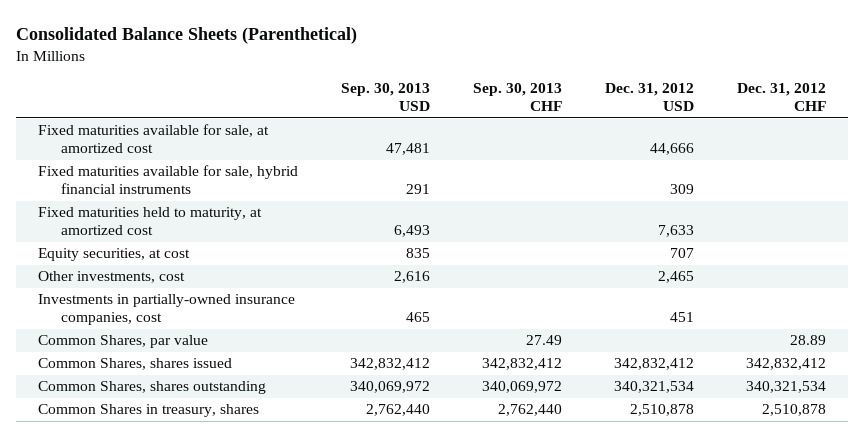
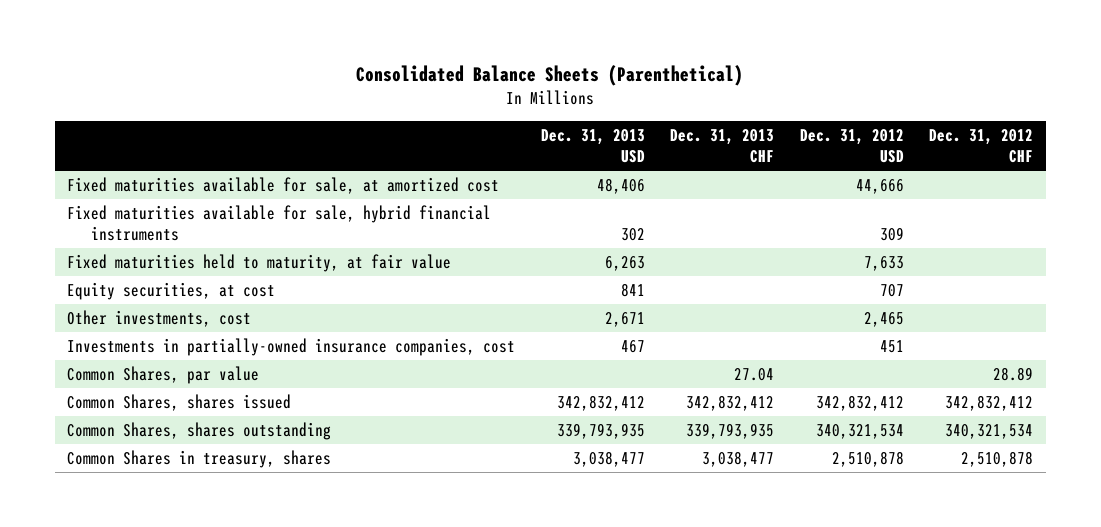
[340,83,430,112] Sep. 30, 2013 USD -> none
[473,83,563,112] Sep. 30, 2013 CHF -> none
none -> [540,129,645,164] Dec. 31, 2013 USD
none -> [670,129,775,164] Dec. 31, 2013 CHF
[37,207,262,236] Fixed maturities held to maturity, at amortized cost -> [67,254,452,273] Fixed maturities held to maturity, at fair value

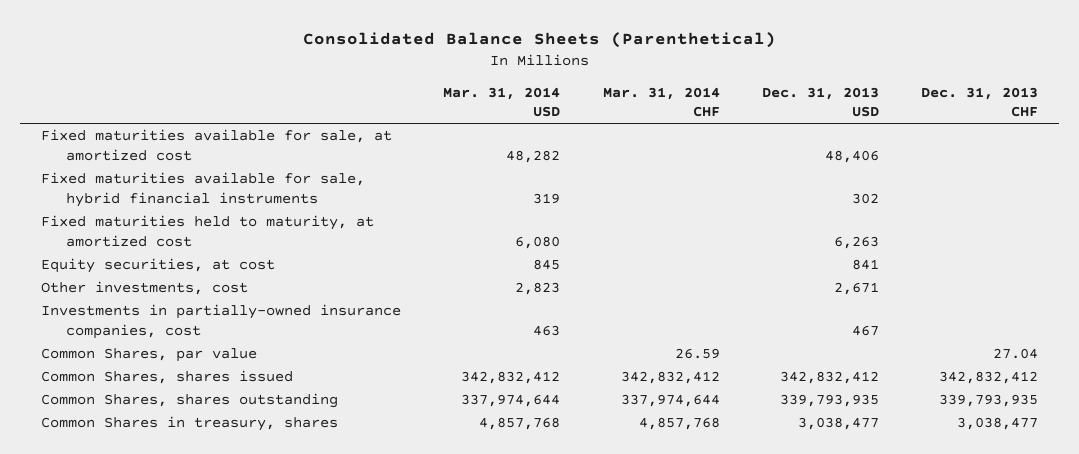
[799,129,904,164] Dec. 31, 2012 USD -> none
[929,129,1034,164] Dec. 31, 2012 CHF -> none
none -> [443,86,561,118] Mar. 31, 2014 USD
none -> [602,86,720,118] Mar. 31, 2014 CHF
[67,254,452,273] Fixed maturities held to maturity, at fair value -> [41,215,375,247] Fixed maturities held to maturity, at amortized cost

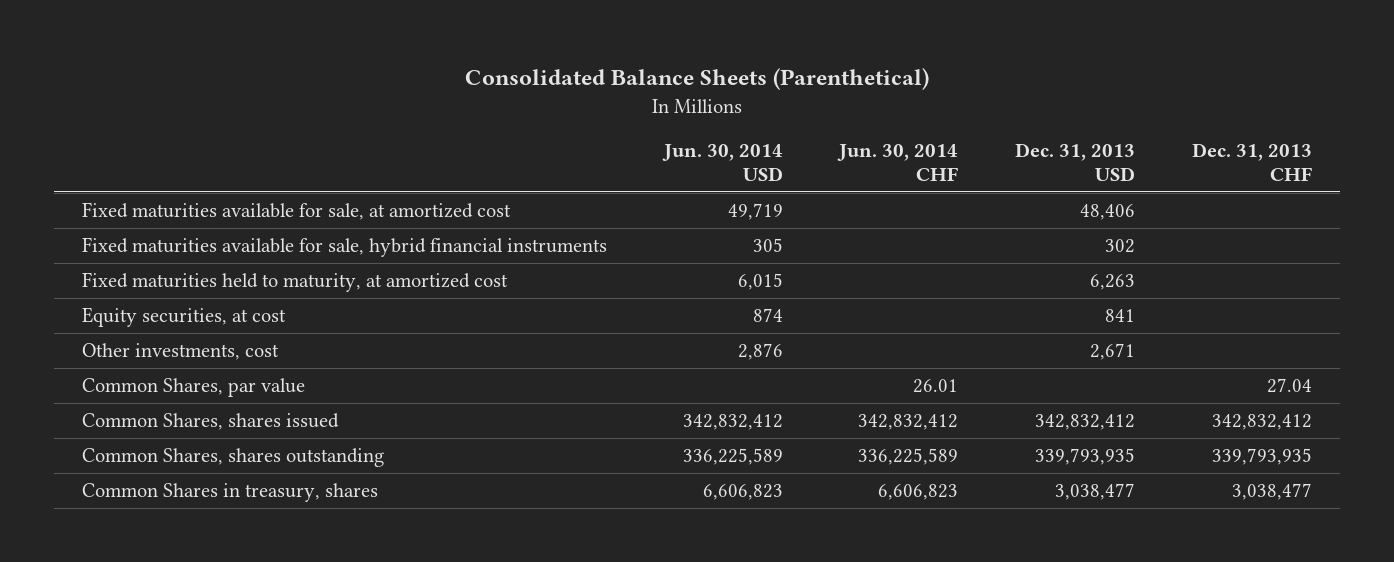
[443,86,561,118] Mar. 31, 2014 USD -> none
[602,86,720,118] Mar. 31, 2014 CHF -> none
none -> [661,144,783,182] Jun. 30, 2014 USD
none -> [837,144,959,182] Jun. 30, 2014 CHF
[41,304,402,339] Investments in partially-owned insurance companies, cost -> none

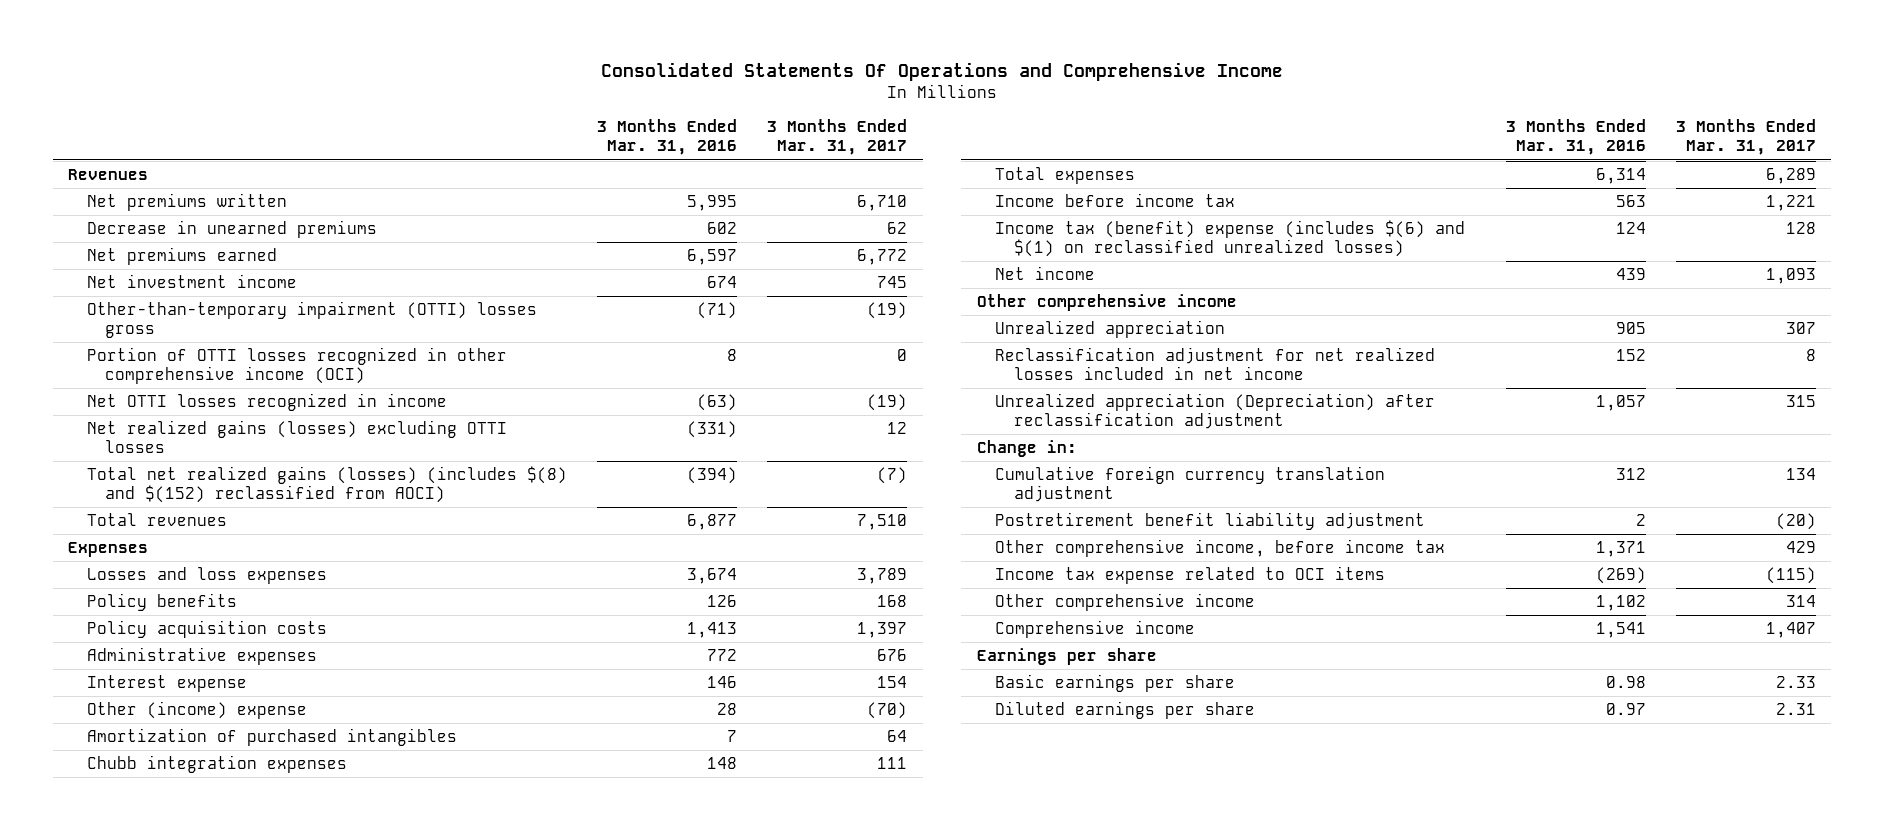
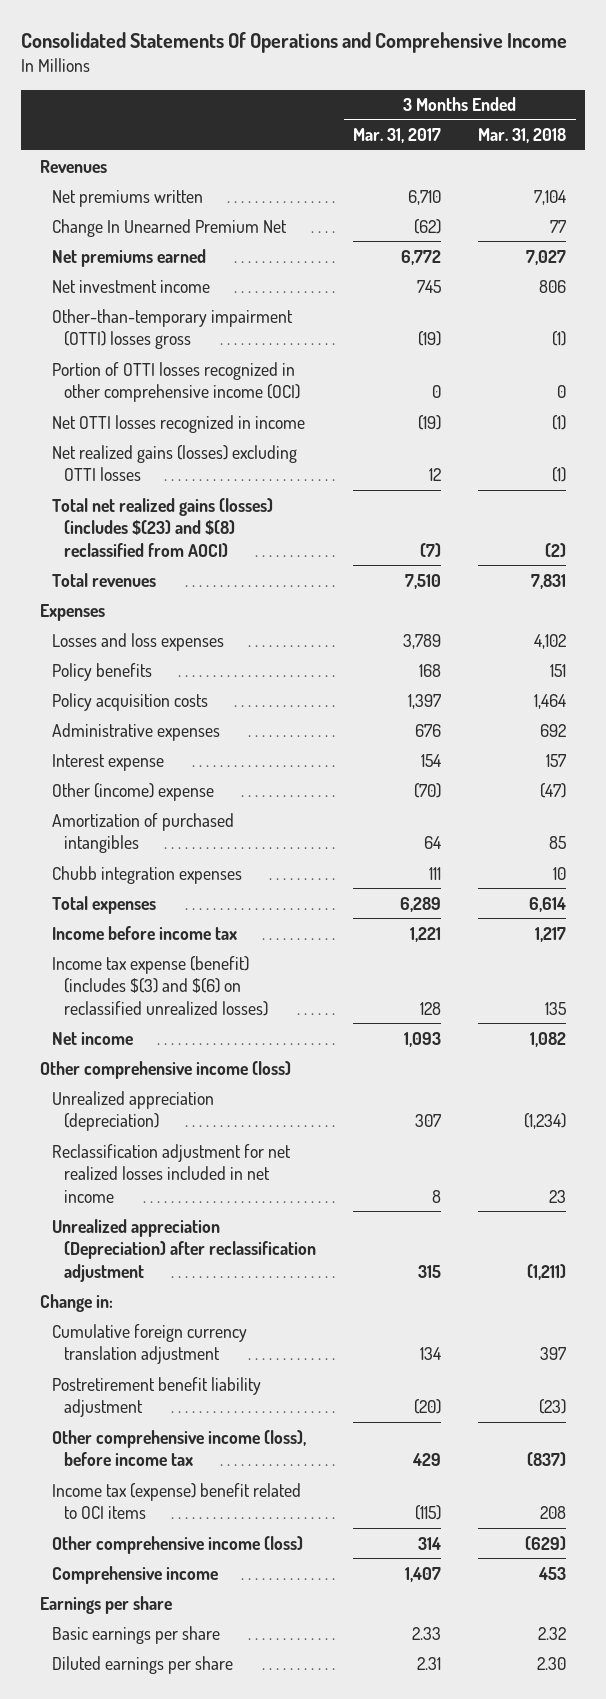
[596,119,737,156] 3 Months Ended Mar. 31, 2016 -> none
none -> [478,128,567,144] Mar. 31, 2018
[86,220,377,239] Decrease in unearned premiums -> [51,218,287,237] Change In Unearned Premium Net
[887,222,908,235] 62 -> [414,218,442,234] (62)
[86,466,567,504] Total net realized gains (losses) (includes $(8) and $(152) reclassified from AOCI) -> [51,497,273,557] Total net realized gains (losses) (includes $(23) and $(8) reclassified from AOCI)
[995,220,1466,258] Income tax (benefit) expense (includes $(6) and $(1) on reclassified unrealized losses) -> [51,955,269,1016] Income tax expense (benefit) (includes $(3) and $(6) on reclassified unrealized losses)
[976,294,1237,312] Other comprehensive income -> [39,1060,291,1079] Other comprehensive income (loss)
[995,320,1226,339] Unrealized appreciation -> [51,1090,214,1132] Unrealized appreciation (depreciation)
[995,539,1446,558] Other comprehensive income, before income tax -> [51,1429,306,1467] Other comprehensive income (loss), before income tax
[995,566,1386,585] Income tax expense related to OCI items -> [51,1482,301,1520] Income tax (expense) benefit related to OCI items
[995,593,1256,612] Other comprehensive income -> [51,1535,303,1554] Other comprehensive income (loss)

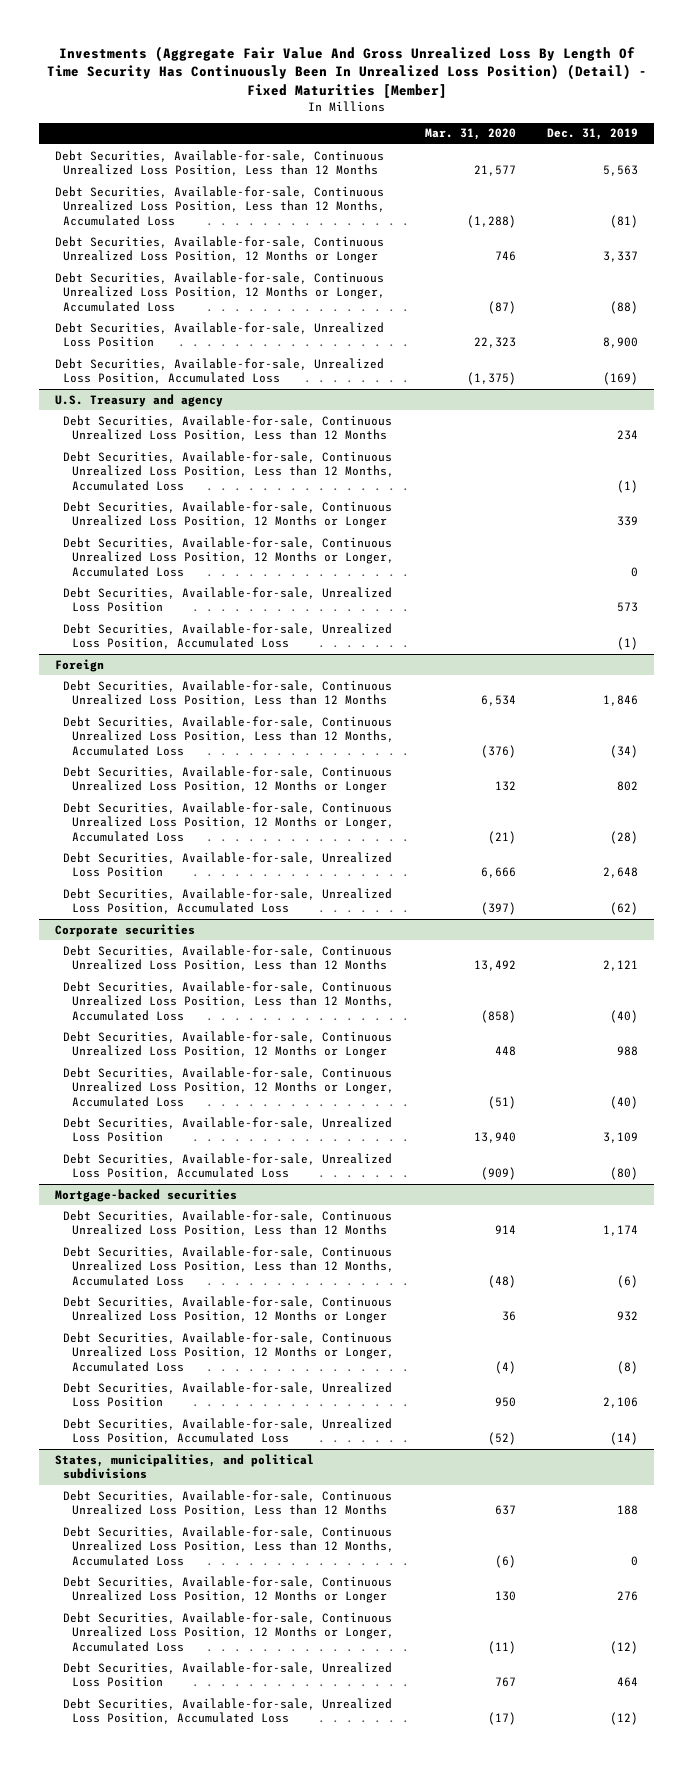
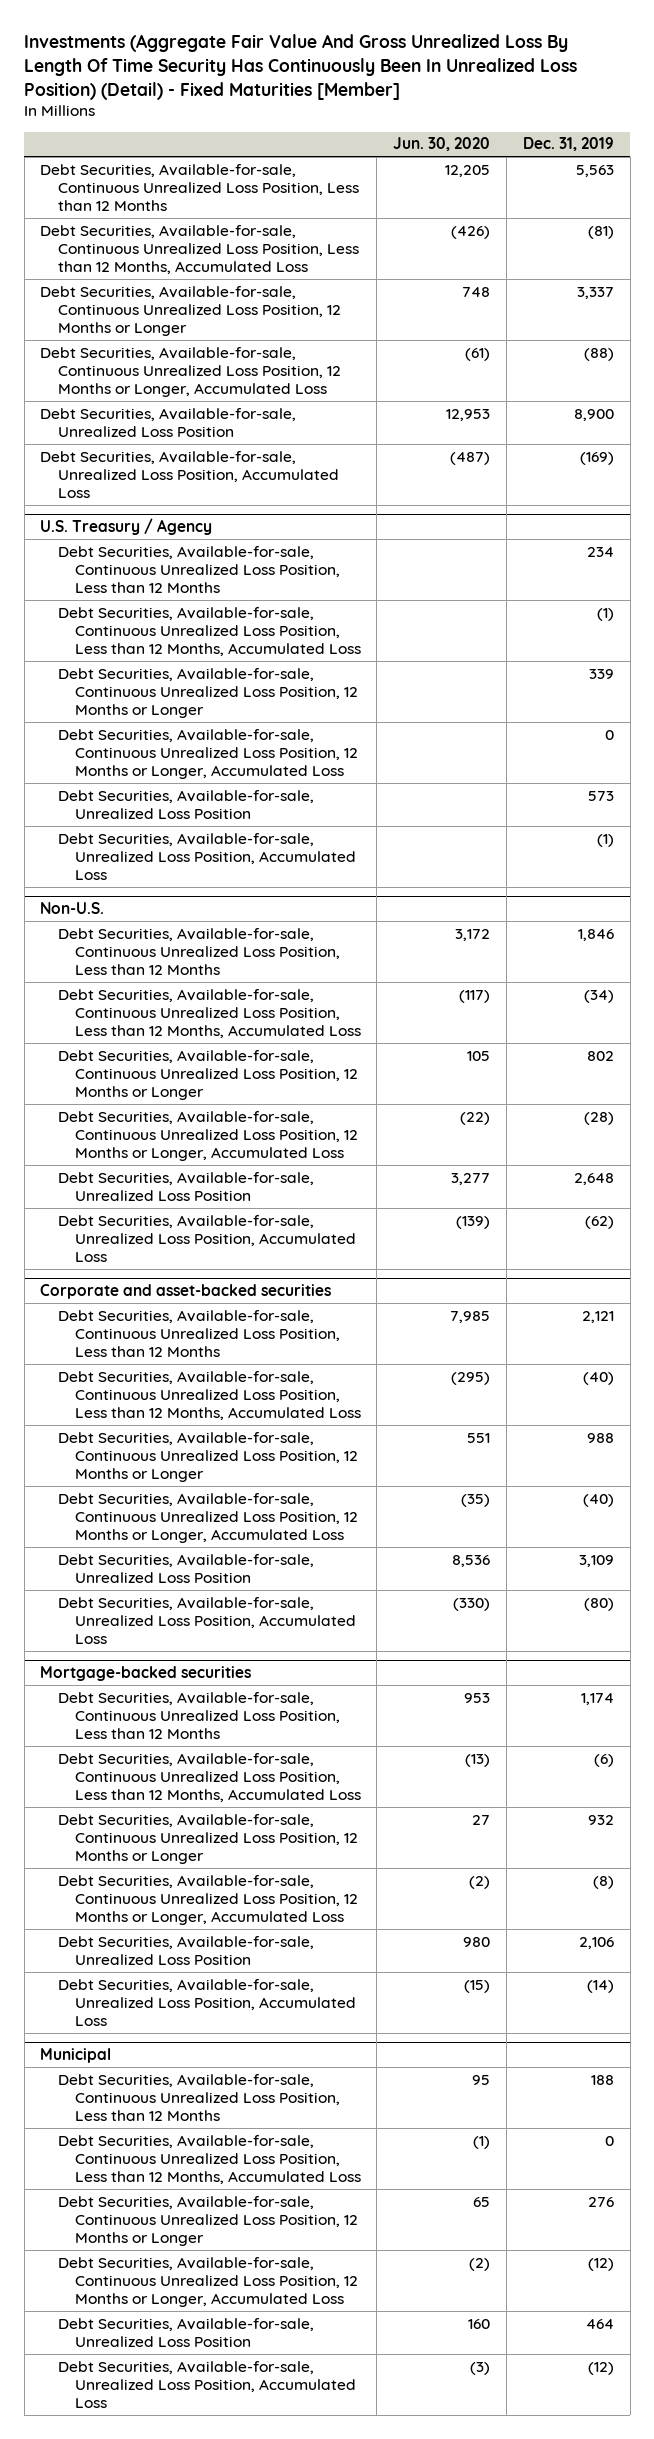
[424,128,516,141] Mar. 31, 2020 -> none
none -> [393,137,491,152] Jun. 30, 2020
[54,393,223,407] U.S. Treasury and agency -> [40,517,213,535] U.S. Treasury / Agency
[54,658,104,672] Foreign -> [40,901,105,914] Non-U.S.
[54,923,195,937] Corporate securities -> [40,1283,332,1299] Corporate and asset-backed securities
[54,1453,314,1480] States, municipalities, and political subdivisions -> [40,2047,112,2063] Municipal

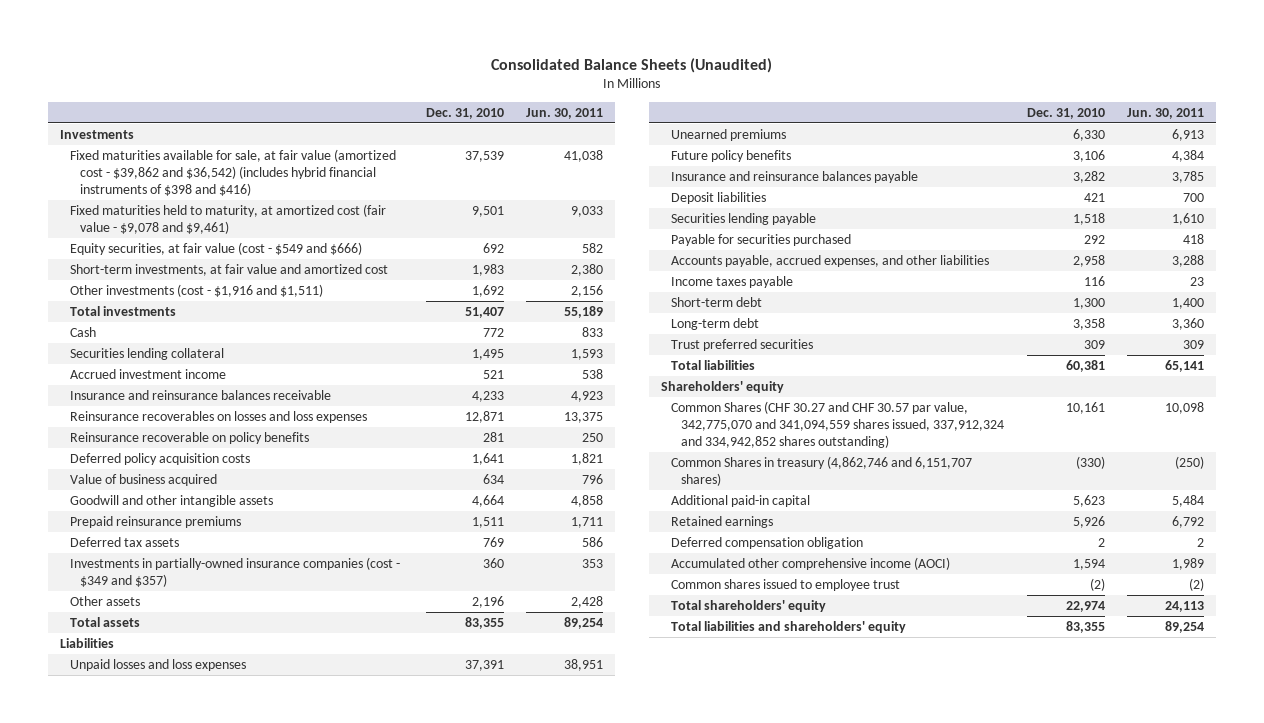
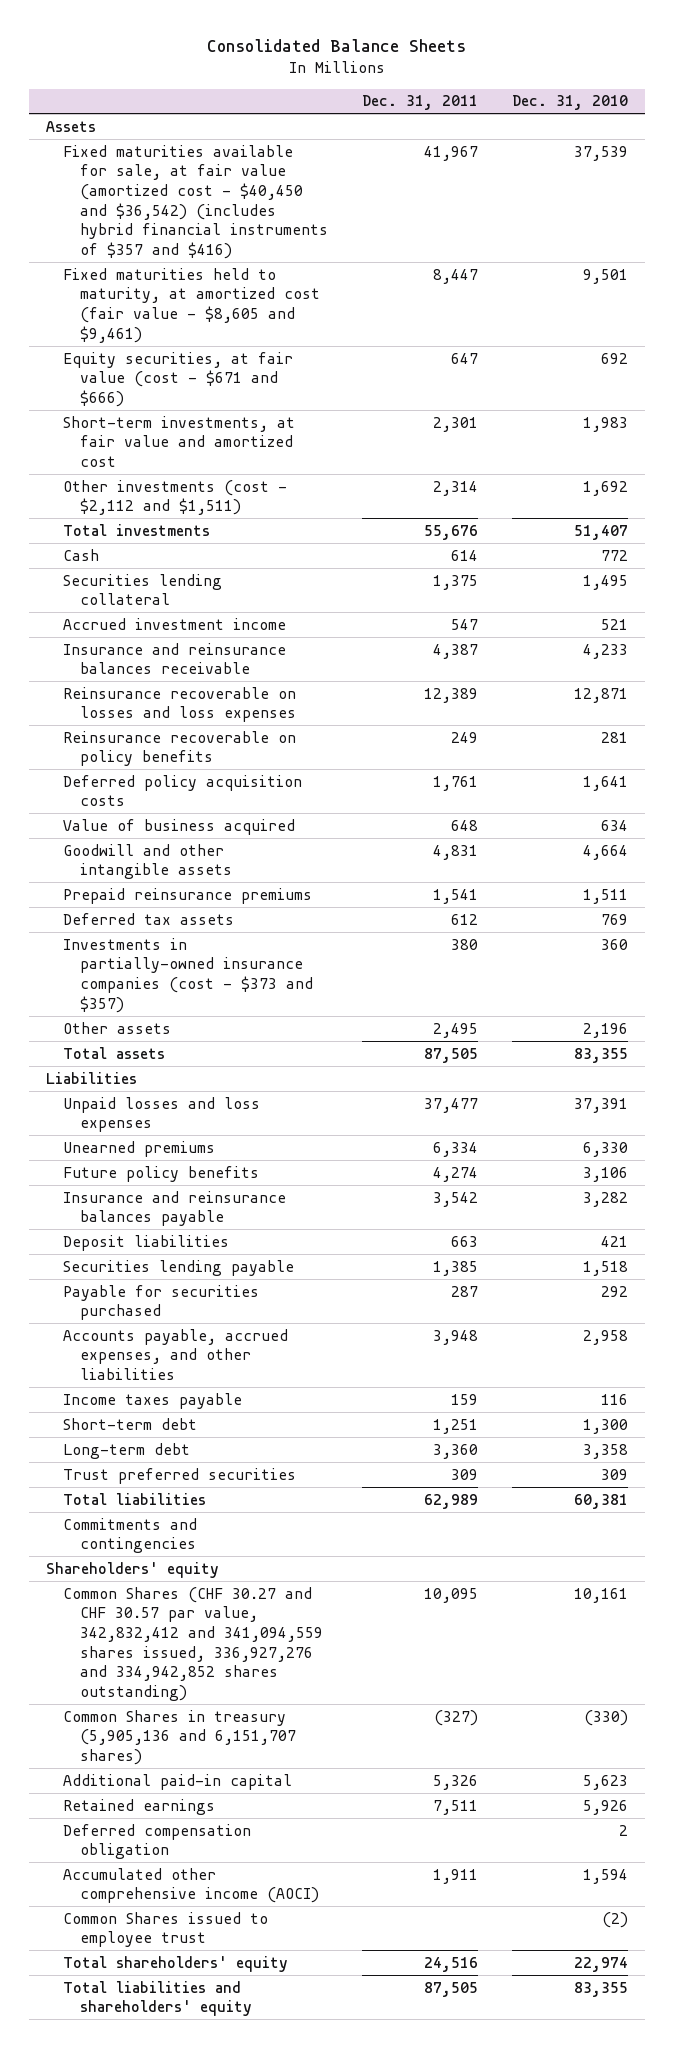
[491,57,773,73] Consolidated Balance Sheets (Unaudited) -> [206,39,466,53] Consolidated Balance Sheets
[526,108,604,120] Jun. 30, 2011 -> none
none -> [361,95,478,111] Dec. 31, 2011
[59,129,134,139] Investments -> none
none -> [45,120,96,132] Assets
[69,148,396,196] Fixed maturities available for sale, at fair value (amortized cost - $39,862 and $36,542) (includes hybrid financial instruments of $398 and $416) -> [62,144,328,259] Fixed maturities available for sale, at fair value (amortized cost - $40,450 and $36,542) (includes hybrid financial instruments of $357 and $416)
[69,203,386,234] Fixed maturities held to maturity, at amortized cost (fair value - $9,078 and $9,461) -> [62,267,320,343] Fixed maturities held to maturity, at amortized cost (fair value - $8,605 and $9,461)
[69,241,362,255] Equity securities, at fair value (cost - $549 and $666) -> [62,351,293,407] Equity securities, at fair value (cost - $671 and $666)
[69,283,323,297] Other investments (cost - $1,916 and $1,511) -> [62,479,287,516] Other investments (cost - $2,112 and $1,511)
[69,410,367,423] Reinsurance recoverables on losses and loss expenses -> [62,686,296,723] Reinsurance recoverable on losses and loss expenses
[69,556,400,587] Investments in partially-owned insurance companies (cost - $349 and $357) -> [62,937,313,1013] Investments in partially-owned insurance companies (cost - $373 and $357)
none -> [62,1517,197,1554] Commitments and contingencies
[670,400,1004,448] Common Shares (CHF 30.27 and CHF 30.57 par value, 342,775,070 and 341,094,559 shares issued, 337,912,324 and 334,942,852 shares outstanding) -> [62,1586,323,1701] Common Shares (CHF 30.27 and CHF 30.57 par value, 342,832,412 and 341,094,559 shares issued, 336,927,276 and 334,942,852 shares outstanding)
[670,455,972,486] Common Shares in treasury (4,862,746 and 6,151,707 shares) -> [62,1709,296,1765] Common Shares in treasury (5,905,136 and 6,151,707 shares)
[670,578,900,591] Common shares issued to employee trust -> [62,1911,268,1948] Common Shares issued to employee trust

